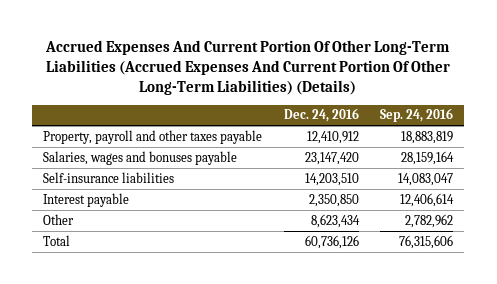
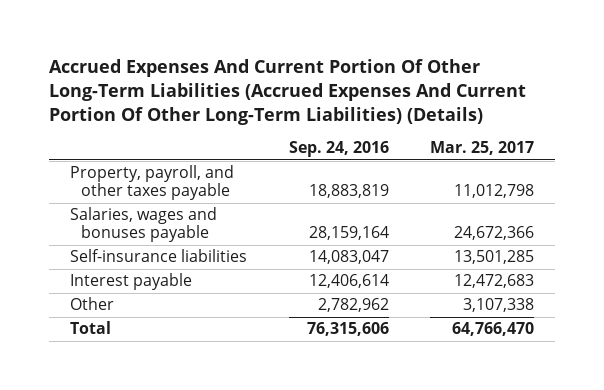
[283,108,359,123] Dec. 24, 2016 -> none
none -> [430,141,535,156] Mar. 25, 2017
[43,129,263,144] Property, payroll and other taxes payable -> [70,165,235,201] Property, payroll, and other taxes payable

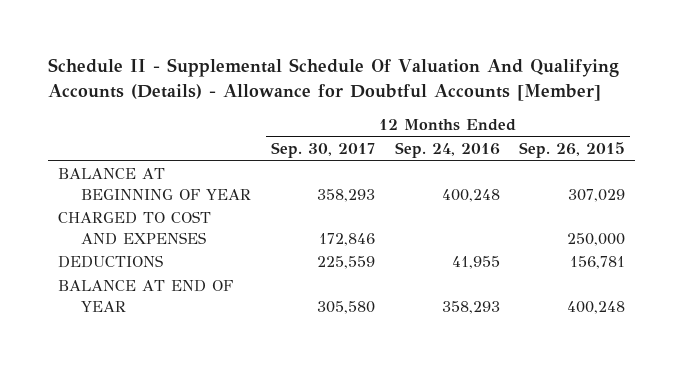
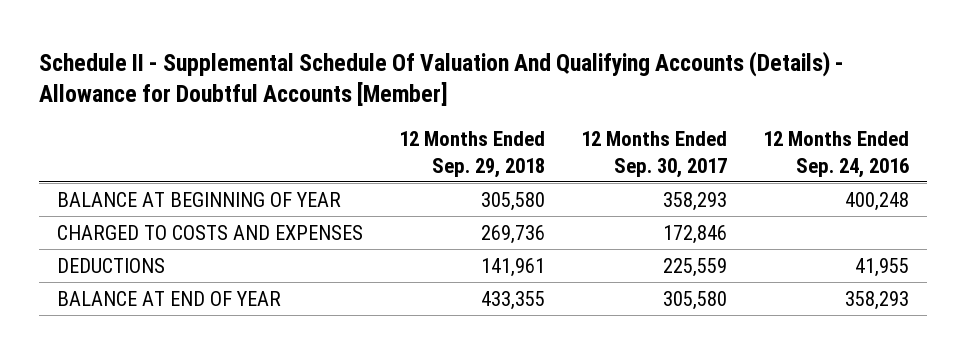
[519,141,626,158] Sep. 26, 2015 -> none
none -> [398,131,545,178] 12 Months Ended Sep. 29, 2018
[57,211,211,245] CHARGED TO COST AND EXPENSES -> [56,224,363,240] CHARGED TO COSTS AND EXPENSES

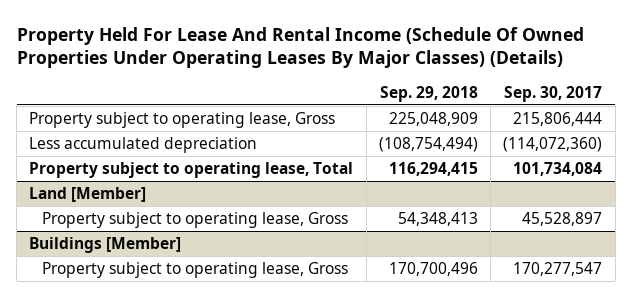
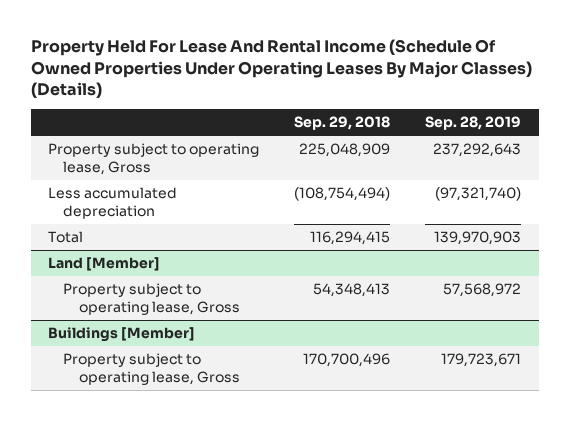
[504,85,603,102] Sep. 30, 2017 -> none
none -> [425,116,522,131] Sep. 28, 2019
[29,161,354,178] Property subject to operating lease, Total -> [48,231,84,244] Total

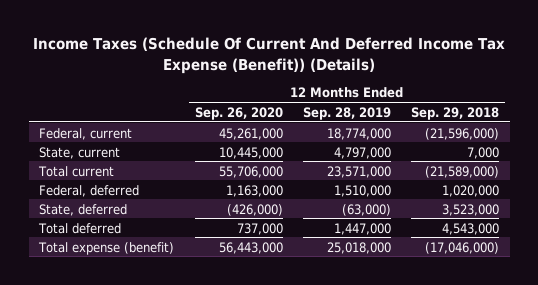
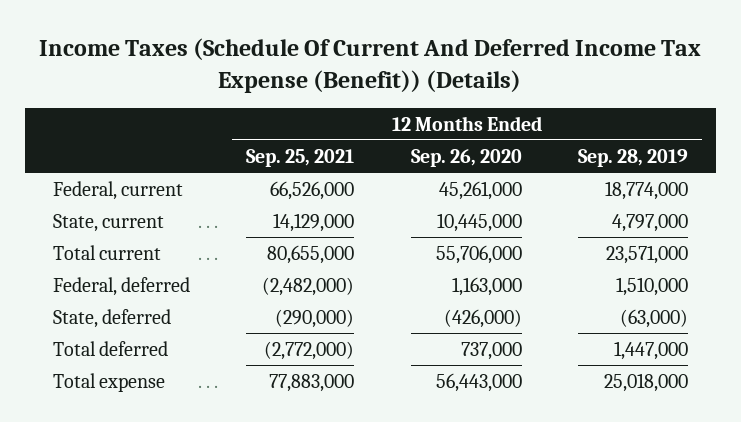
[411,106,500,120] Sep. 29, 2018 -> none
none -> [246,148,355,167] Sep. 25, 2021
[38,241,175,255] Total expense (benefit) -> [52,372,165,392] Total expense

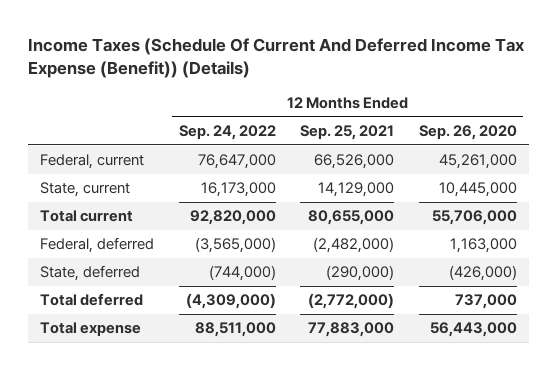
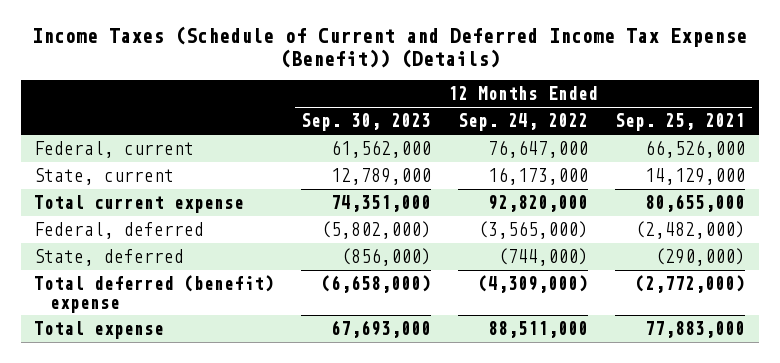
[27,37,524,78] Income Taxes (Schedule Of Current And Deferred Income Tax Expense (Benefit)) (Details) -> [31,26,747,68] Income Taxes (Schedule of Current and Deferred Income Tax Expense (Benefit)) (Details)
[418,124,517,140] Sep. 26, 2020 -> none
none -> [301,113,432,132] Sep. 30, 2023
[39,210,133,223] Total current -> [34,195,245,214] Total current expense
[39,293,143,307] Total deferred -> [34,275,275,313] Total deferred (benefit) expense

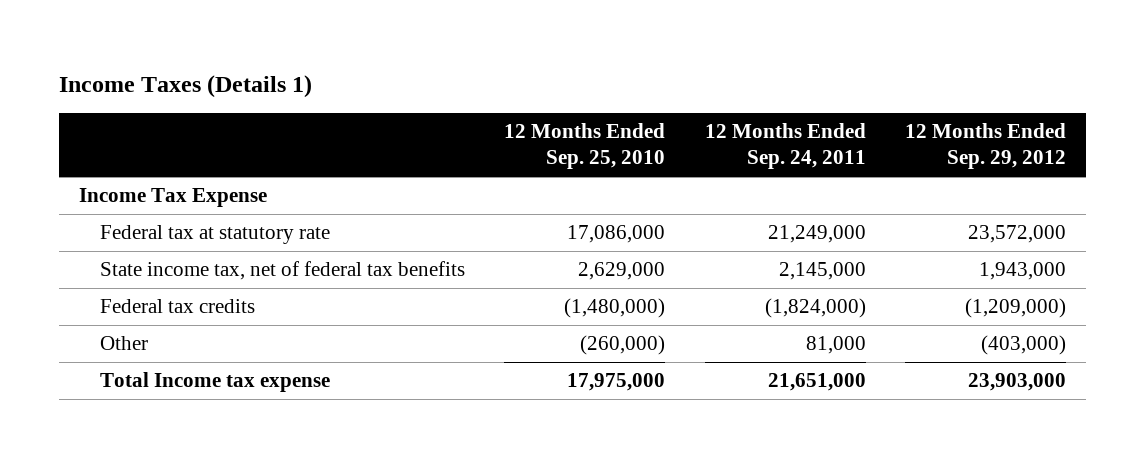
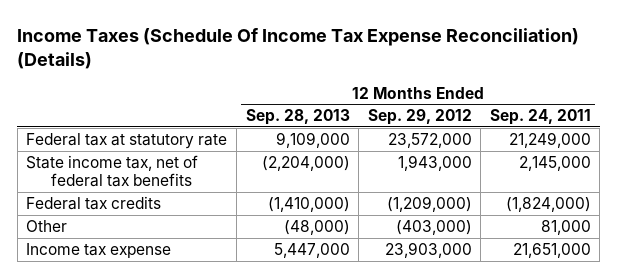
[59,74,313,98] Income Taxes (Details 1) -> [17,27,580,70] Income Taxes (Schedule Of Income Tax Expense Reconciliation) (Details)
[504,122,666,170] 12 Months Ended Sep. 25, 2010 -> none
none -> [245,109,350,126] Sep. 28, 2013
[79,188,268,208] Income Tax Expense -> none
[99,372,330,393] Total Income tax expense -> [26,243,172,259] Income tax expense

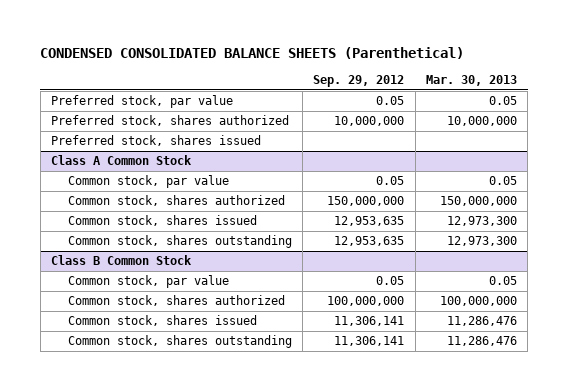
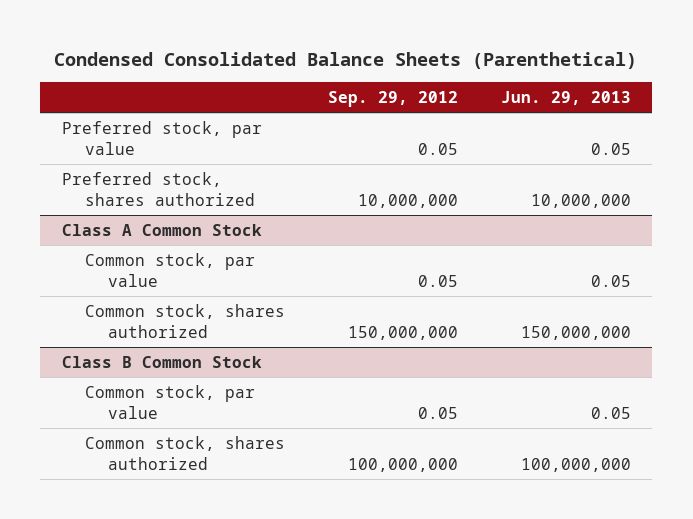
[40,47,465,60] CONDENSED CONSOLIDATED BALANCE SHEETS (Parenthetical) -> [54,51,638,69] Condensed Consolidated Balance Sheets (Parenthetical)
[426,75,518,87] Mar. 30, 2013 -> none
none -> [500,90,631,105] Jun. 29, 2013
[50,135,261,147] Preferred stock, shares issued -> none
[67,215,257,227] Common stock, shares issued -> none
[67,235,292,249] Common stock, shares outstanding -> none
[67,315,257,327] Common stock, shares issued -> none
[67,335,292,349] Common stock, shares outstanding -> none

